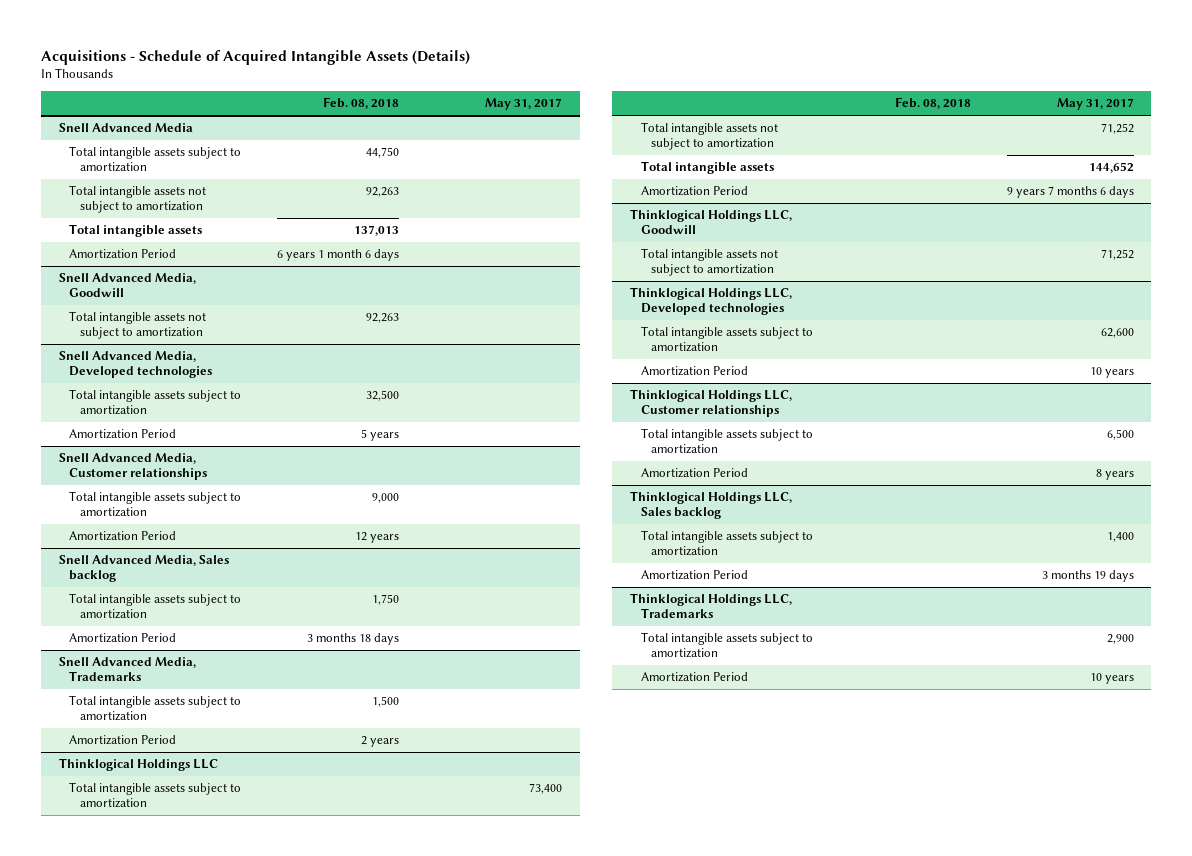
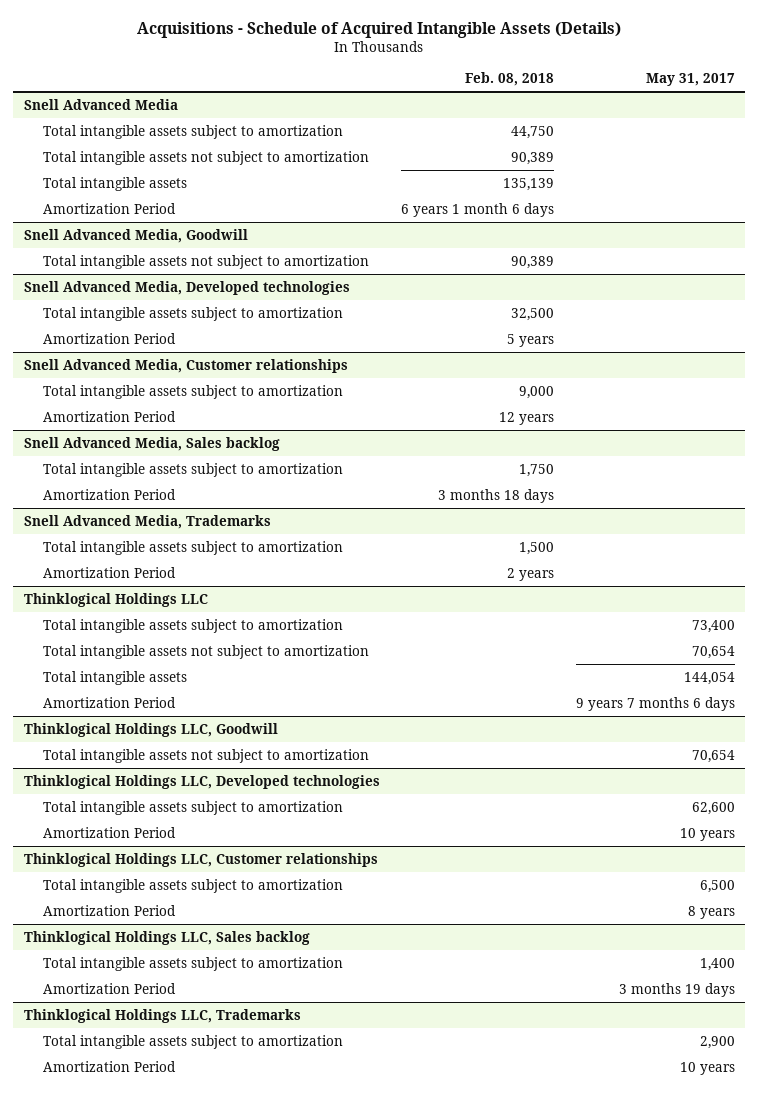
[366,187,400,198] 92,263 -> [511,151,555,165] 90,389
[354,225,400,237] 137,013 -> [503,177,555,191] 135,139
[366,313,400,324] 92,263 -> [511,255,555,269] 90,389
[1100,123,1134,135] 71,252 -> [691,645,735,659] 70,654
[1088,162,1134,174] 144,652 -> [683,671,735,685] 144,054
[1100,249,1134,261] 71,252 -> [691,749,735,763] 70,654

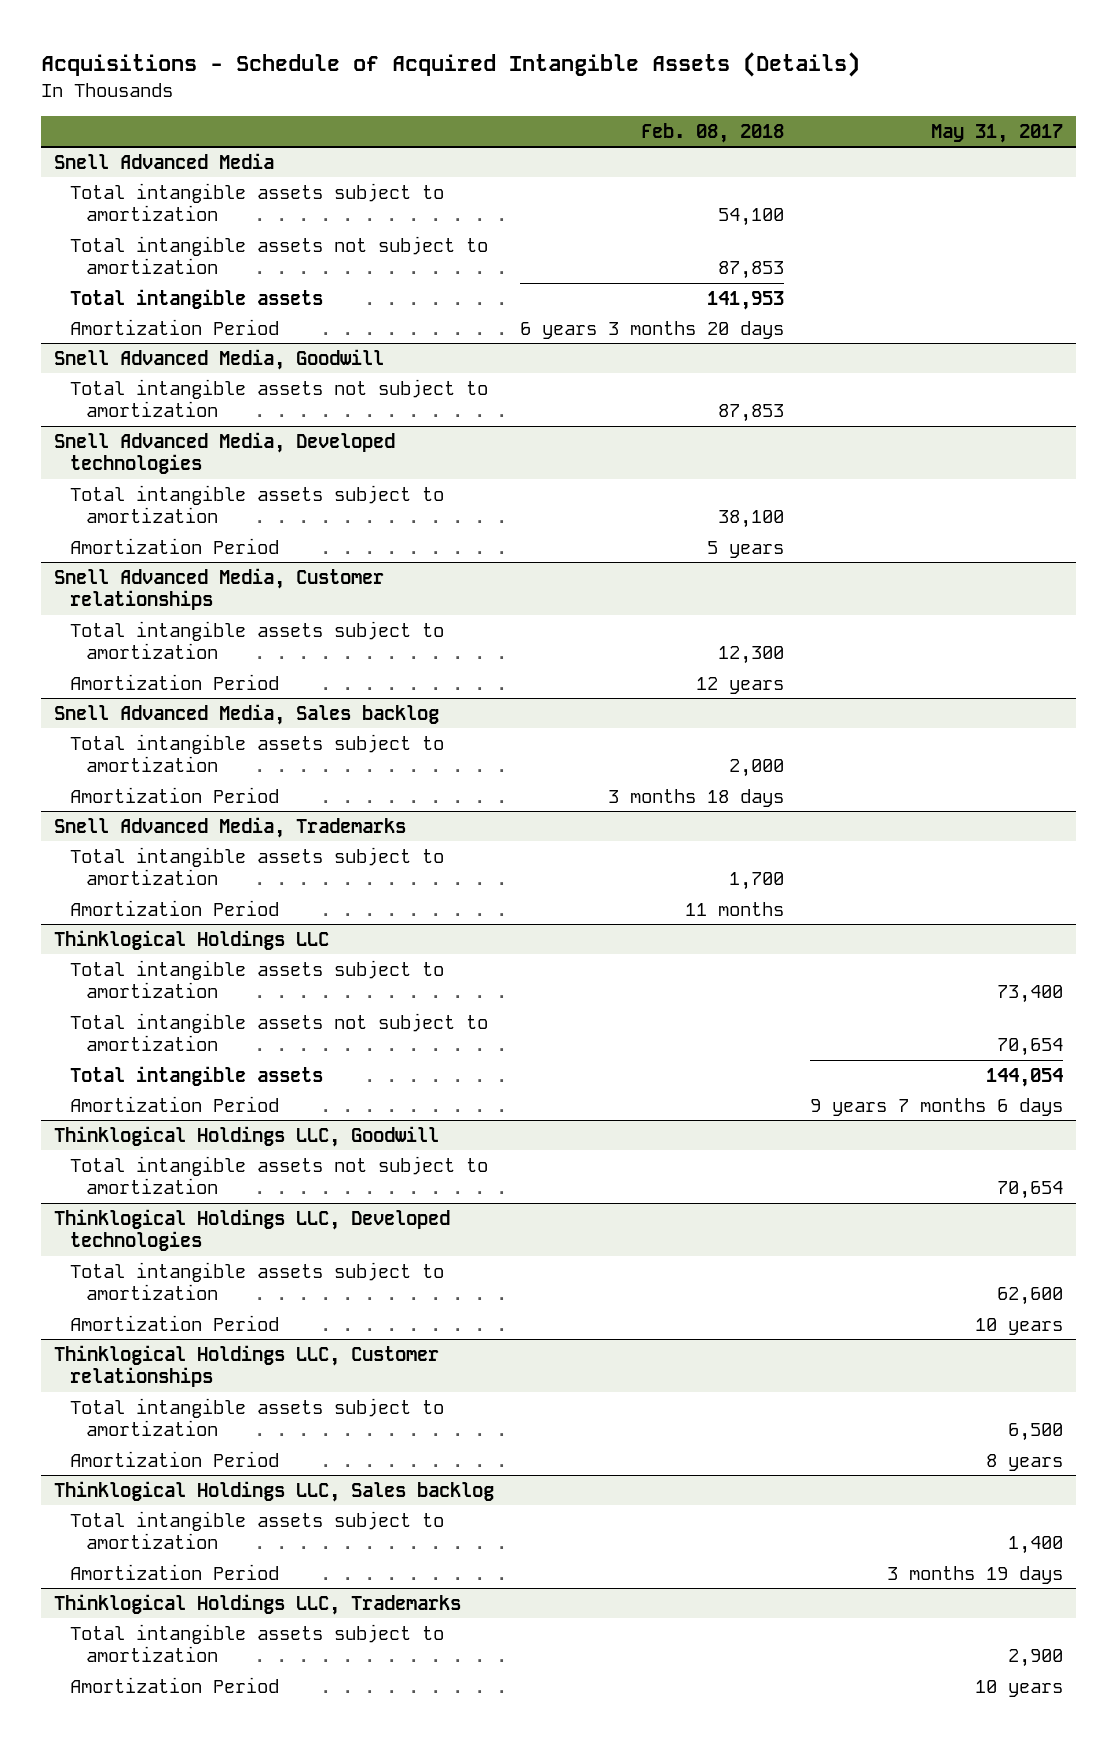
[511,125,555,139] 44,750 -> [718,208,785,227] 54,100
[511,151,555,165] 90,389 -> [718,261,785,280] 87,853
[503,177,555,191] 135,139 -> [707,290,785,310] 141,953
[401,202,555,217] 6 years 1 month 6 days -> [520,320,785,339] 6 years 3 months 20 days
[511,255,555,269] 90,389 -> [718,404,785,423] 87,853
[511,307,555,321] 32,500 -> [718,510,785,529] 38,100
[519,385,555,399] 9,000 -> [718,646,785,665] 12,300
[519,463,555,477] 1,750 -> [729,759,785,778] 2,000
[519,541,555,555] 1,500 -> [729,872,785,891] 1,700
[507,567,555,581] 2 years -> [685,901,785,916] 11 months

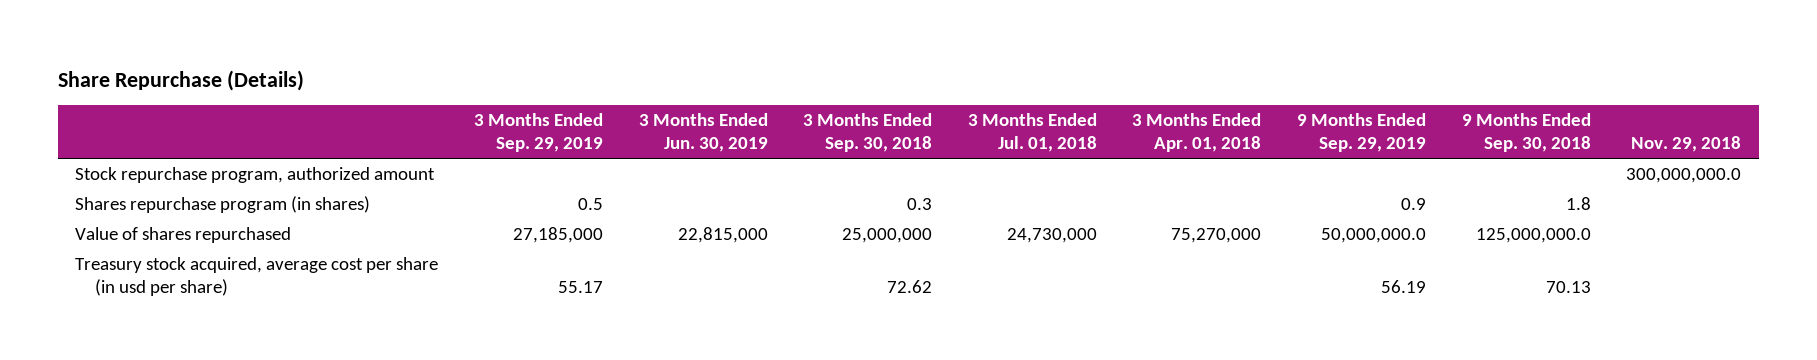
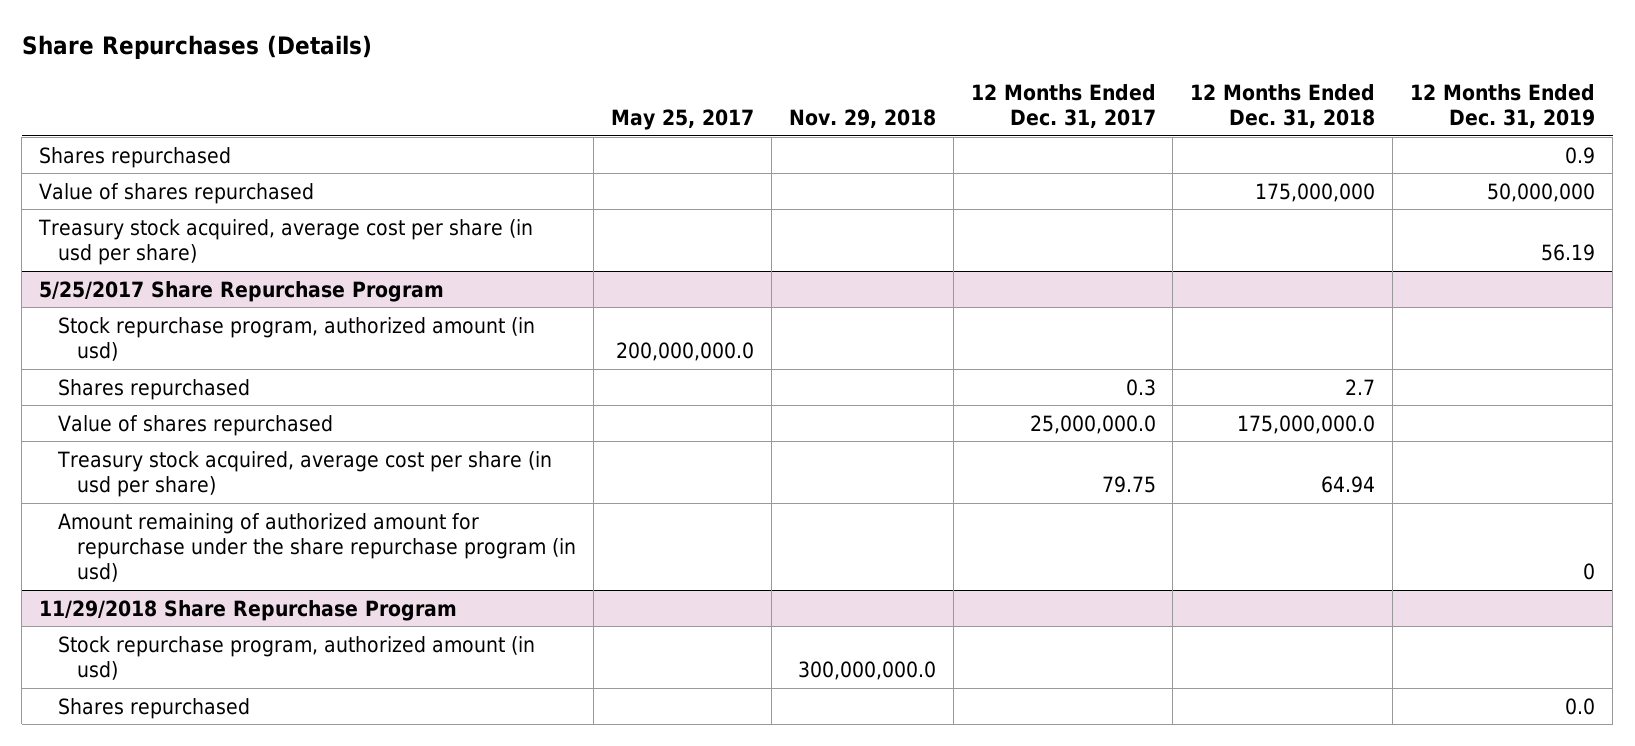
[57,69,304,91] Share Repurchase (Details) -> [21,34,372,59] Share Repurchases (Details)
[473,113,603,153] 3 Months Ended Sep. 29, 2019 -> none
[638,113,768,153] 3 Months Ended Jun. 30, 2019 -> none
[803,113,933,153] 3 Months Ended Sep. 30, 2018 -> none
[967,113,1097,153] 3 Months Ended Jul. 01, 2018 -> none
[1132,113,1262,153] 3 Months Ended Apr. 01, 2018 -> none
[1297,113,1427,153] 9 Months Ended Sep. 29, 2019 -> none
[1461,113,1591,153] 9 Months Ended Sep. 30, 2018 -> none
none -> [611,109,755,131] May 25, 2017
none -> [970,83,1156,129] 12 Months Ended Dec. 31, 2017
none -> [1190,83,1376,129] 12 Months Ended Dec. 31, 2018
none -> [1410,83,1596,129] 12 Months Ended Dec. 31, 2019
[75,166,436,183] Stock repurchase program, authorized amount -> none
[75,195,371,213] Shares repurchase program (in shares) -> [39,146,232,168] Shares repurchased
none -> [39,280,445,302] 5/25/2017 Share Repurchase Program
none -> [58,316,536,361] Stock repurchase program, authorized amount (in usd)
none -> [58,378,251,400] Shares repurchased
none -> [58,414,334,436] Value of shares repurchased
none -> [57,450,553,497] Treasury stock acquired, average cost per share (in usd per share)
none -> [58,512,577,583] Amount remaining of authorized amount for repurchase under the share repurchase program (in usd)
none -> [39,599,458,621] 11/29/2018 Share Repurchase Program
none -> [58,635,536,680] Stock repurchase program, authorized amount (in usd)
none -> [58,697,251,719] Shares repurchased

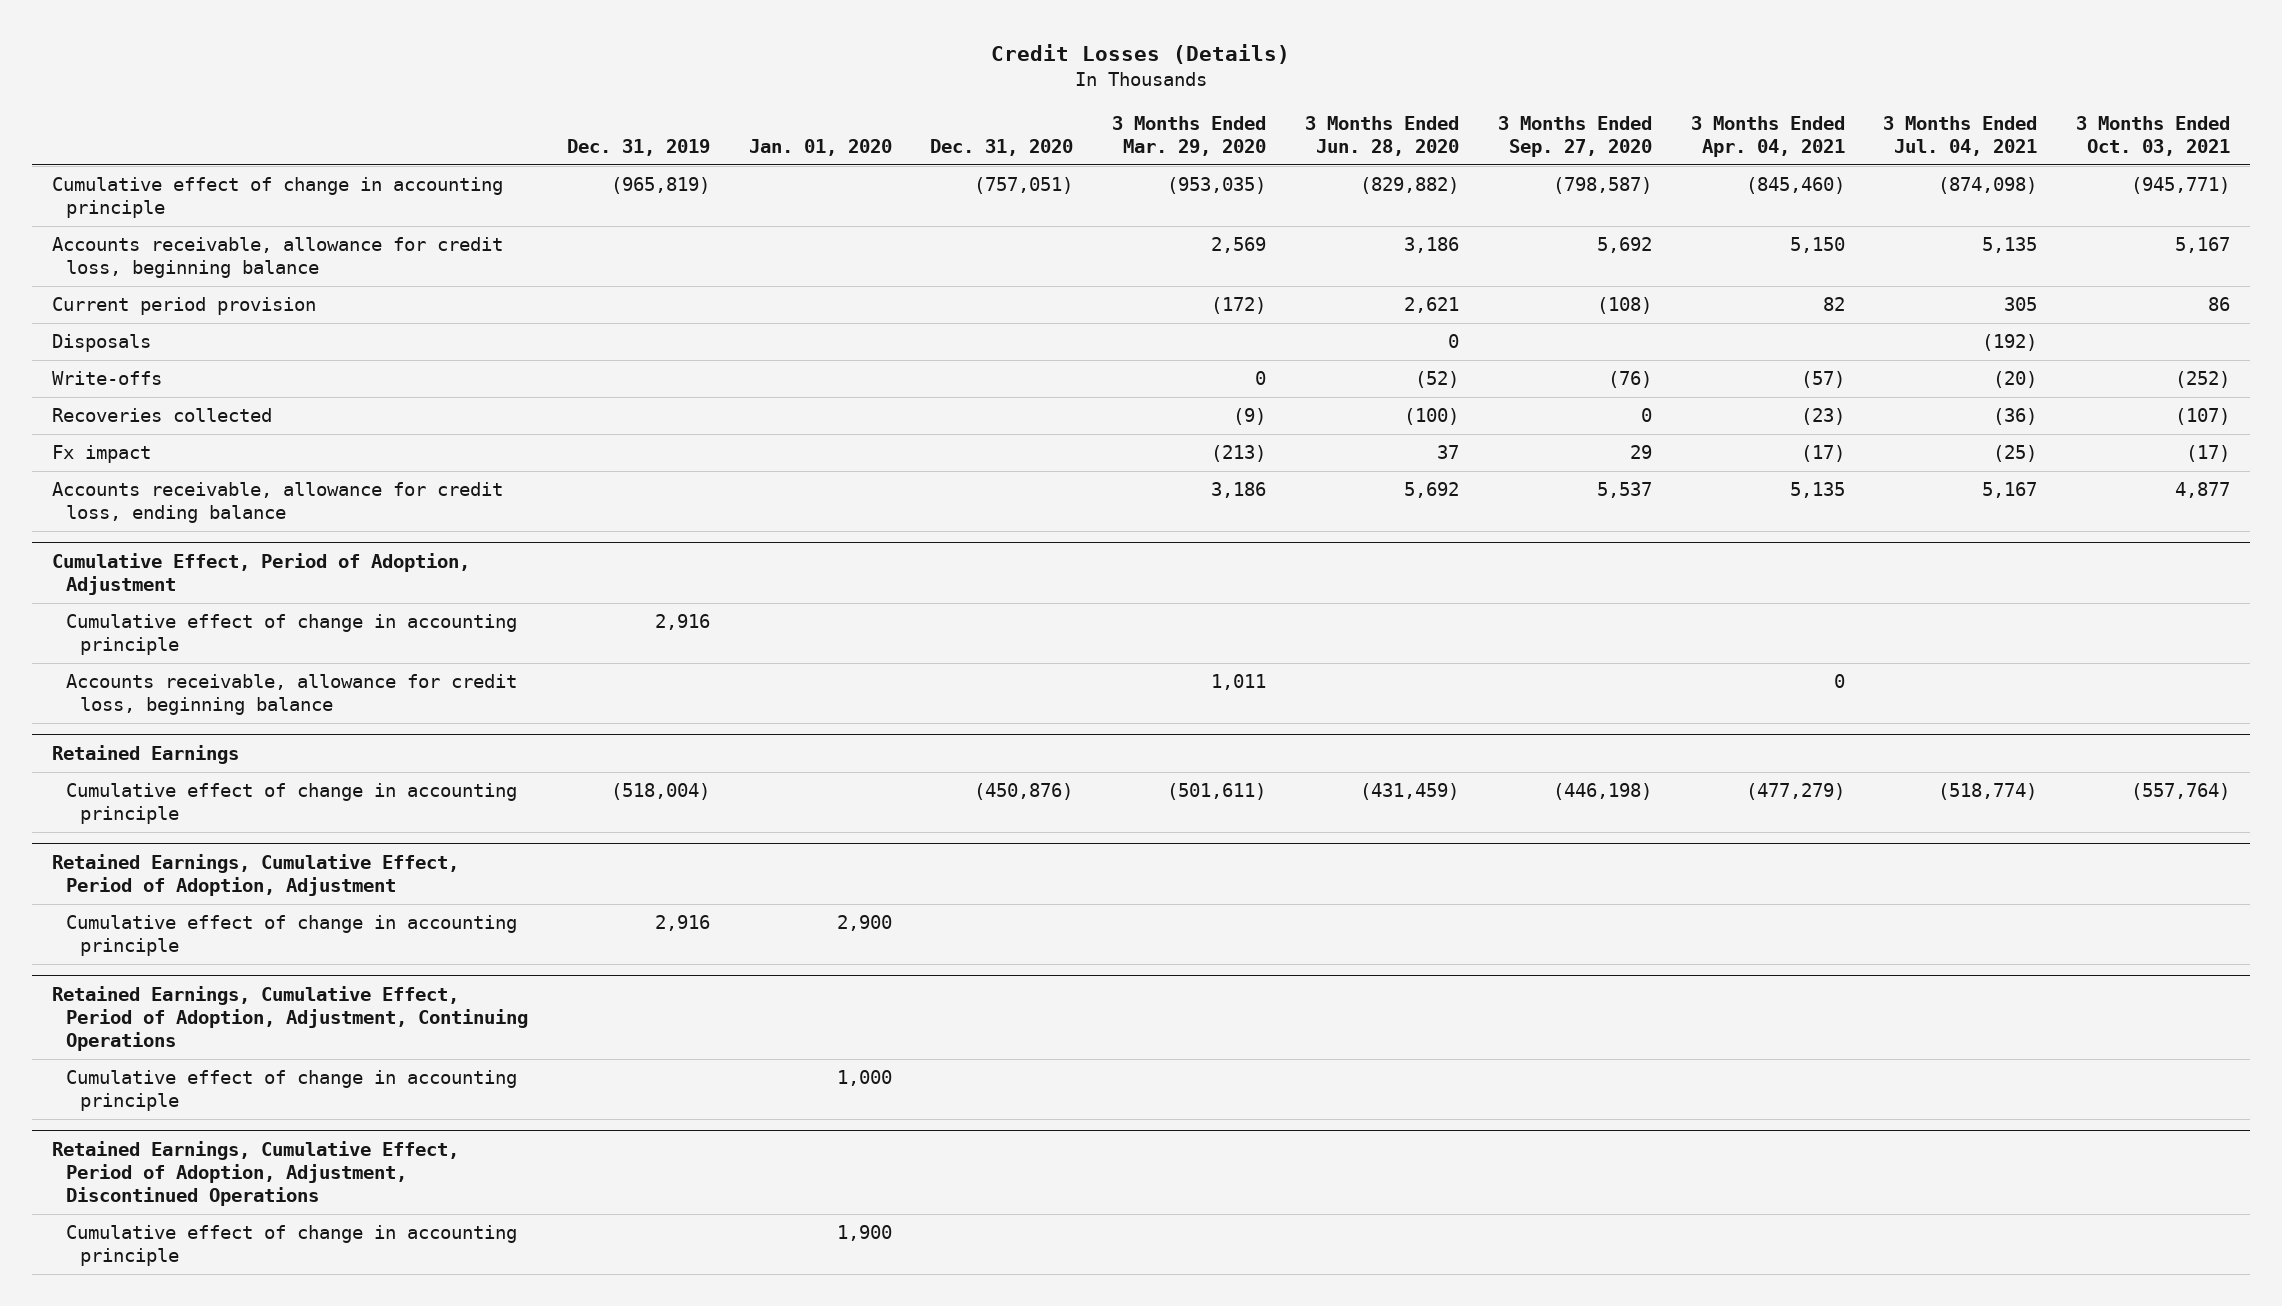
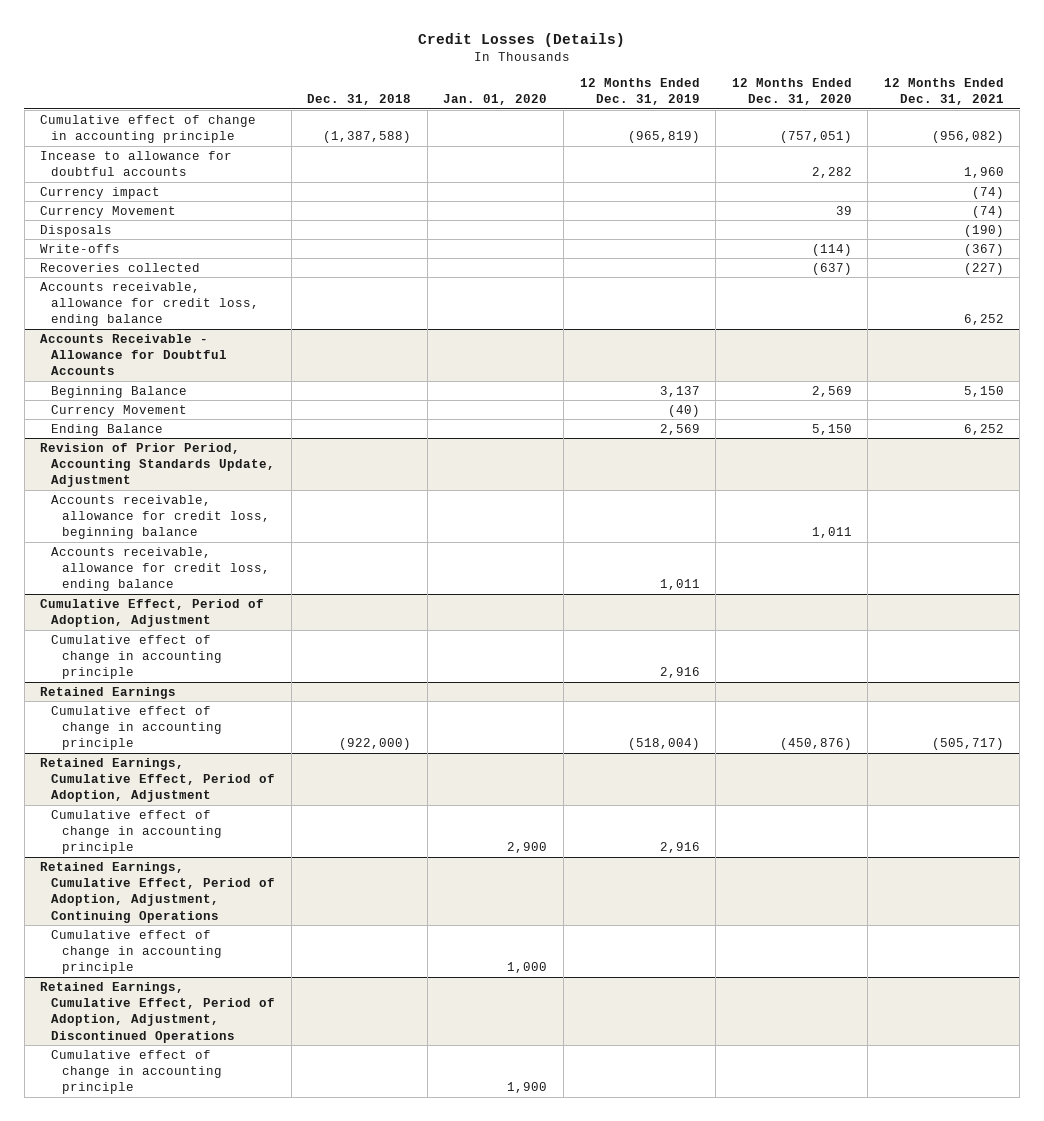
[566,138,710,156] Dec. 31, 2019 -> none
[930,138,1074,156] Dec. 31, 2020 -> none
[1112,115,1267,156] 3 Months Ended Mar. 29, 2020 -> none
[1305,115,1460,156] 3 Months Ended Jun. 28, 2020 -> none
[1497,115,1652,157] 3 Months Ended Sep. 27, 2020 -> none
[1690,115,1845,157] 3 Months Ended Apr. 04, 2021 -> none
[1883,115,2038,156] 3 Months Ended Jul. 04, 2021 -> none
[2076,115,2231,156] 3 Months Ended Oct. 03, 2021 -> none
none -> [307,94,412,106] Dec. 31, 2018
none -> [579,78,700,106] 12 Months Ended Dec. 31, 2019
none -> [731,78,852,106] 12 Months Ended Dec. 31, 2020
none -> [883,78,1004,106] 12 Months Ended Dec. 31, 2021
[51,237,503,279] Accounts receivable, allowance for credit loss, beginning balance -> none
[51,297,316,316] Current period provision -> [40,150,233,177] Incease to allowance for doubtful accounts
none -> [40,186,161,199] Currency impact
none -> [40,205,177,218] Currency Movement
[51,445,151,464] Fx impact -> none
none -> [40,333,228,376] Accounts Receivable - Allowance for Doubtful Accounts
none -> [51,385,188,398] Beginning Balance
none -> [51,404,188,417] Currency Movement
none -> [51,423,164,436] Ending Balance
none -> [40,442,276,488] Revision of Prior Period, Accounting Standards Update, Adjustment
none -> [51,494,271,540] Accounts receivable, allowance for credit loss, beginning balance
none -> [51,546,271,592] Accounts receivable, allowance for credit loss, ending balance
[66,674,518,716] Accounts receivable, allowance for credit loss, beginning balance -> none

